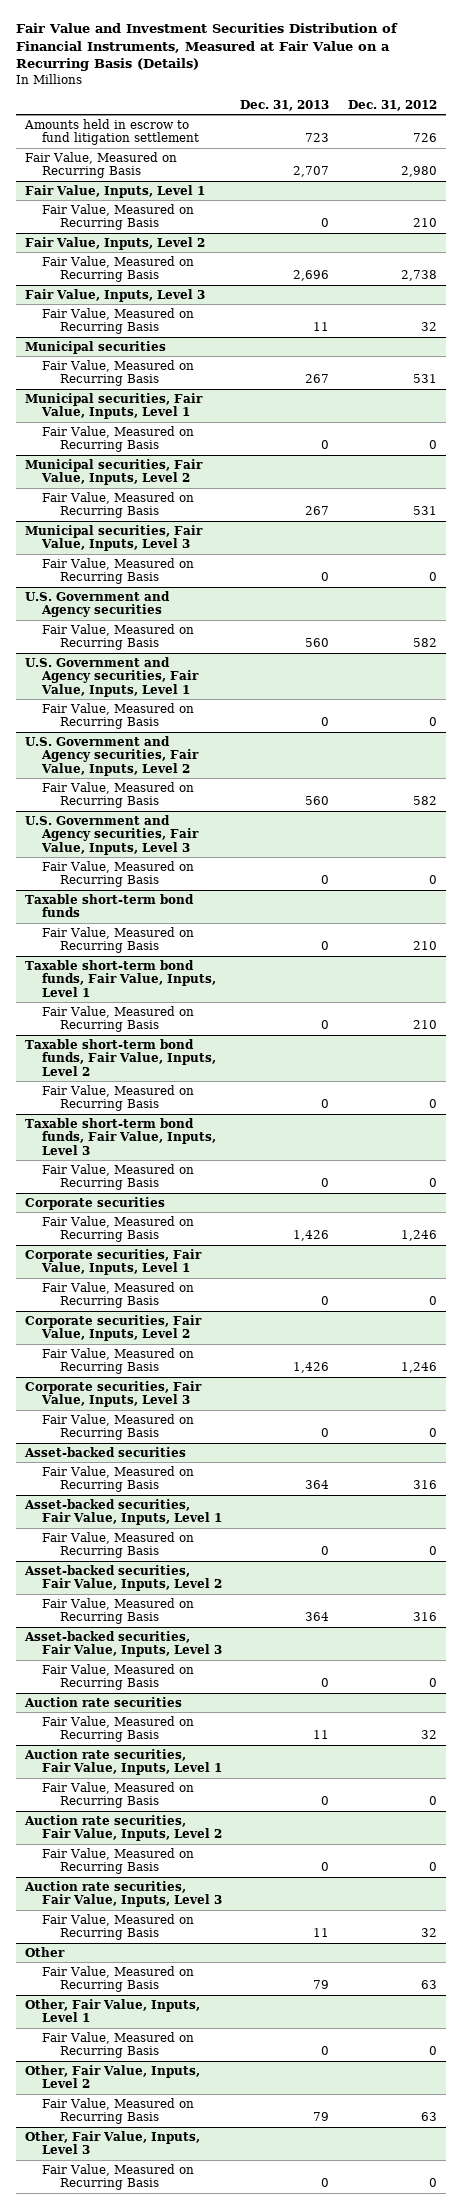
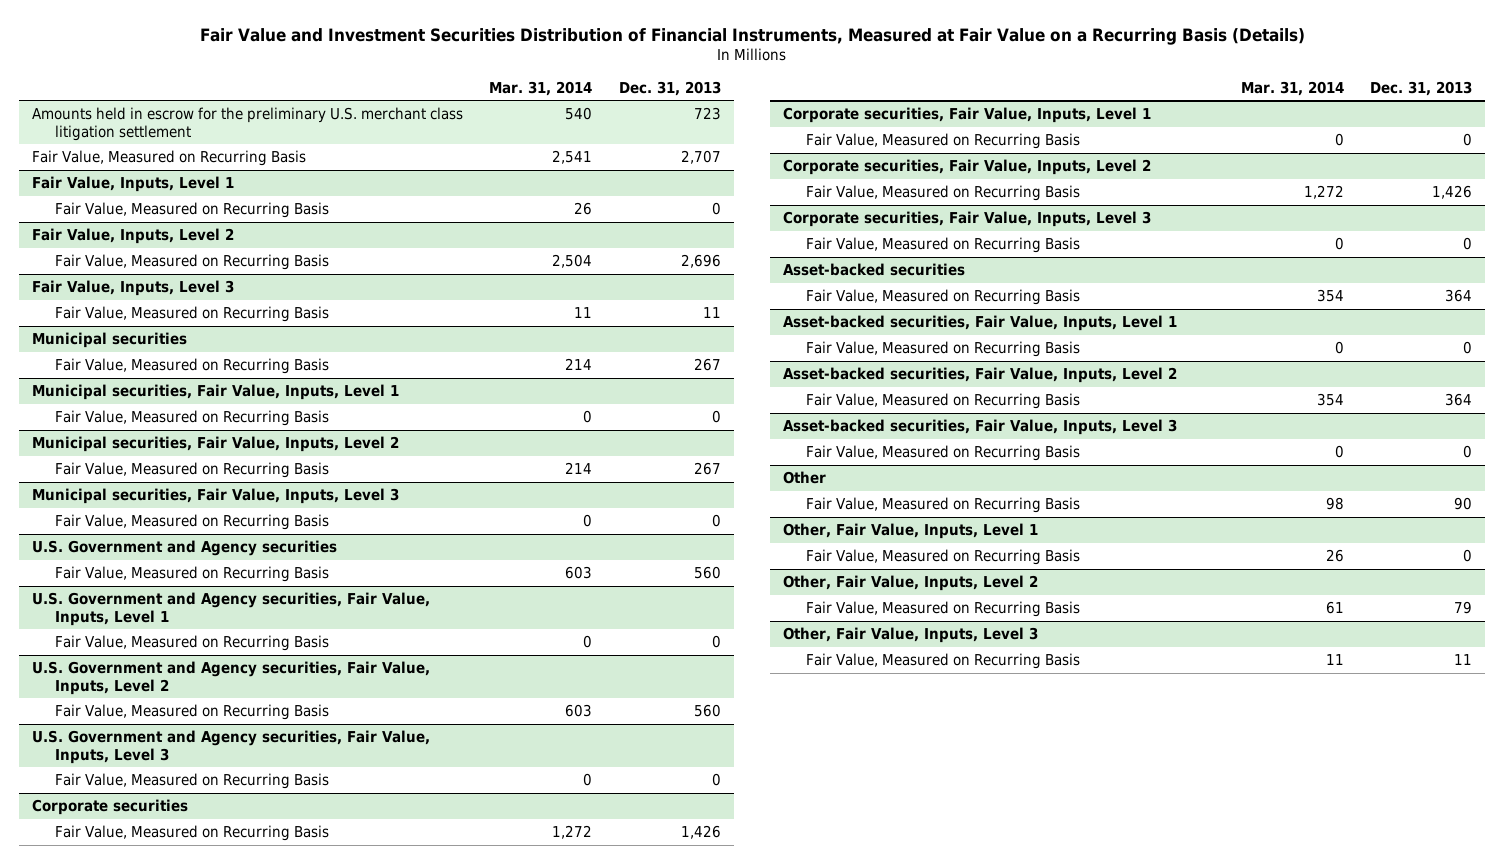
[347,99,437,111] Dec. 31, 2012 -> none
none -> [489,80,593,96] Mar. 31, 2014
[23,118,200,146] Amounts held in escrow to fund litigation settlement -> [31,107,463,141] Amounts held in escrow for the preliminary U.S. merchant class litigation settlement
[24,893,194,918] Taxable short-term bond funds -> none
[42,926,195,954] Fair Value, Measured on Recurring Basis -> none
[24,959,217,997] Taxable short-term bond funds, Fair Value, Inputs, Level 1 -> none
[42,1005,195,1033] Fair Value, Measured on Recurring Basis -> none
[24,1038,217,1076] Taxable short-term bond funds, Fair Value, Inputs, Level 2 -> none
[42,1084,195,1112] Fair Value, Measured on Recurring Basis -> none
[24,1117,217,1155] Taxable short-term bond funds, Fair Value, Inputs, Level 3 -> none
[42,1163,195,1191] Fair Value, Measured on Recurring Basis -> none
[23,1696,182,1707] Auction rate securities -> none
[42,1715,195,1743] Fair Value, Measured on Recurring Basis -> none
[23,1748,223,1776] Auction rate securities, Fair Value, Inputs, Level 1 -> none
[42,1781,195,1809] Fair Value, Measured on Recurring Basis -> none
[23,1814,223,1842] Auction rate securities, Fair Value, Inputs, Level 2 -> none
[42,1847,195,1875] Fair Value, Measured on Recurring Basis -> none
[23,1880,223,1908] Auction rate securities, Fair Value, Inputs, Level 3 -> none
[42,1913,195,1941] Fair Value, Measured on Recurring Basis -> none
[313,1980,330,1990] 79 -> [1454,497,1473,511] 90
[321,2178,330,2188] 0 -> [1454,654,1473,666] 11

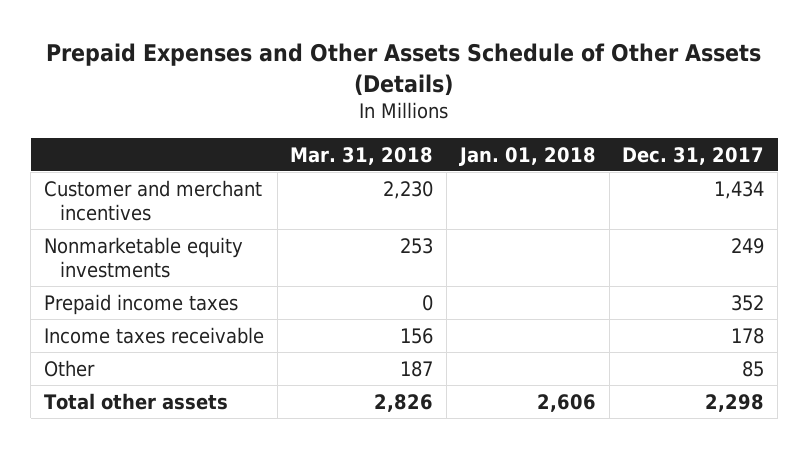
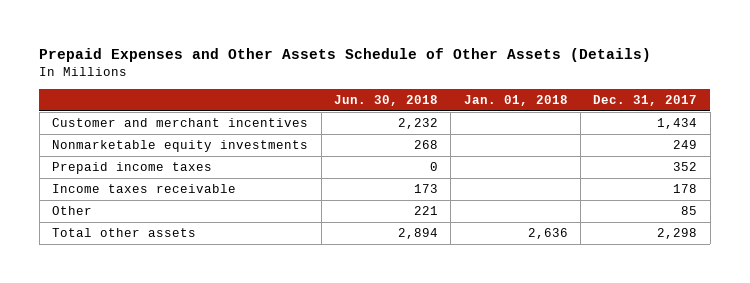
[290,146,434,165] Mar. 31, 2018 -> none
none -> [333,94,438,106] Jun. 30, 2018
[536,393,596,412] 2,606 -> [527,228,568,240] 2,636

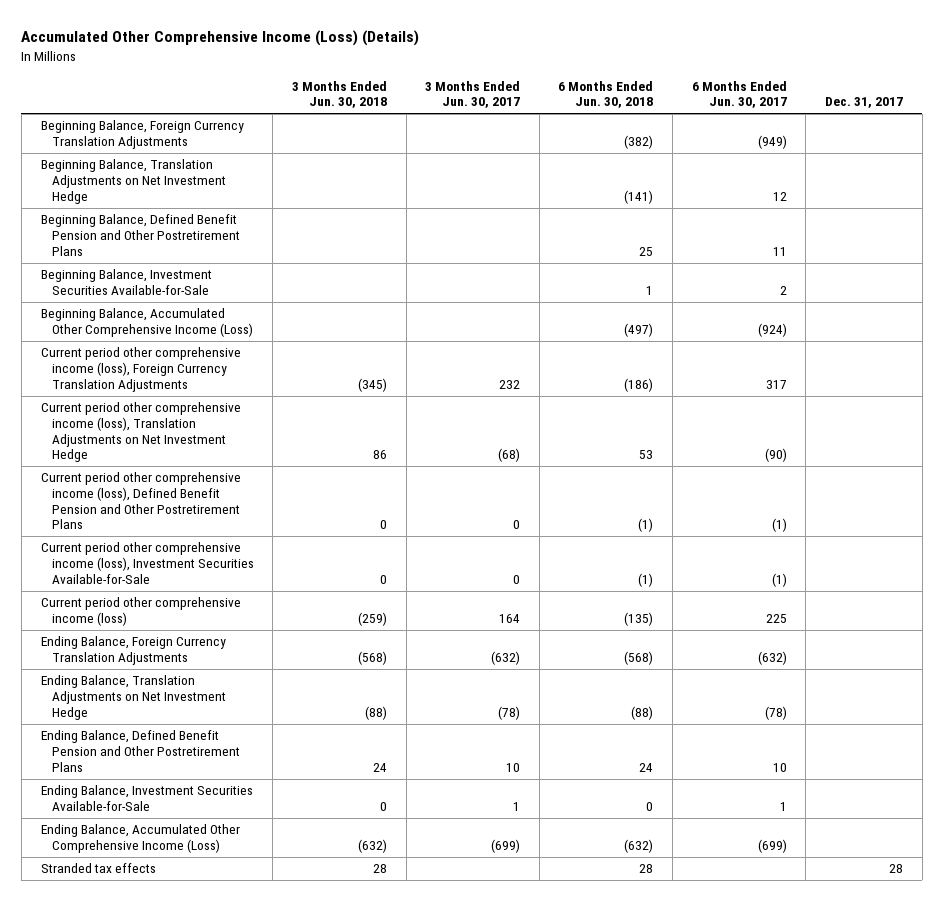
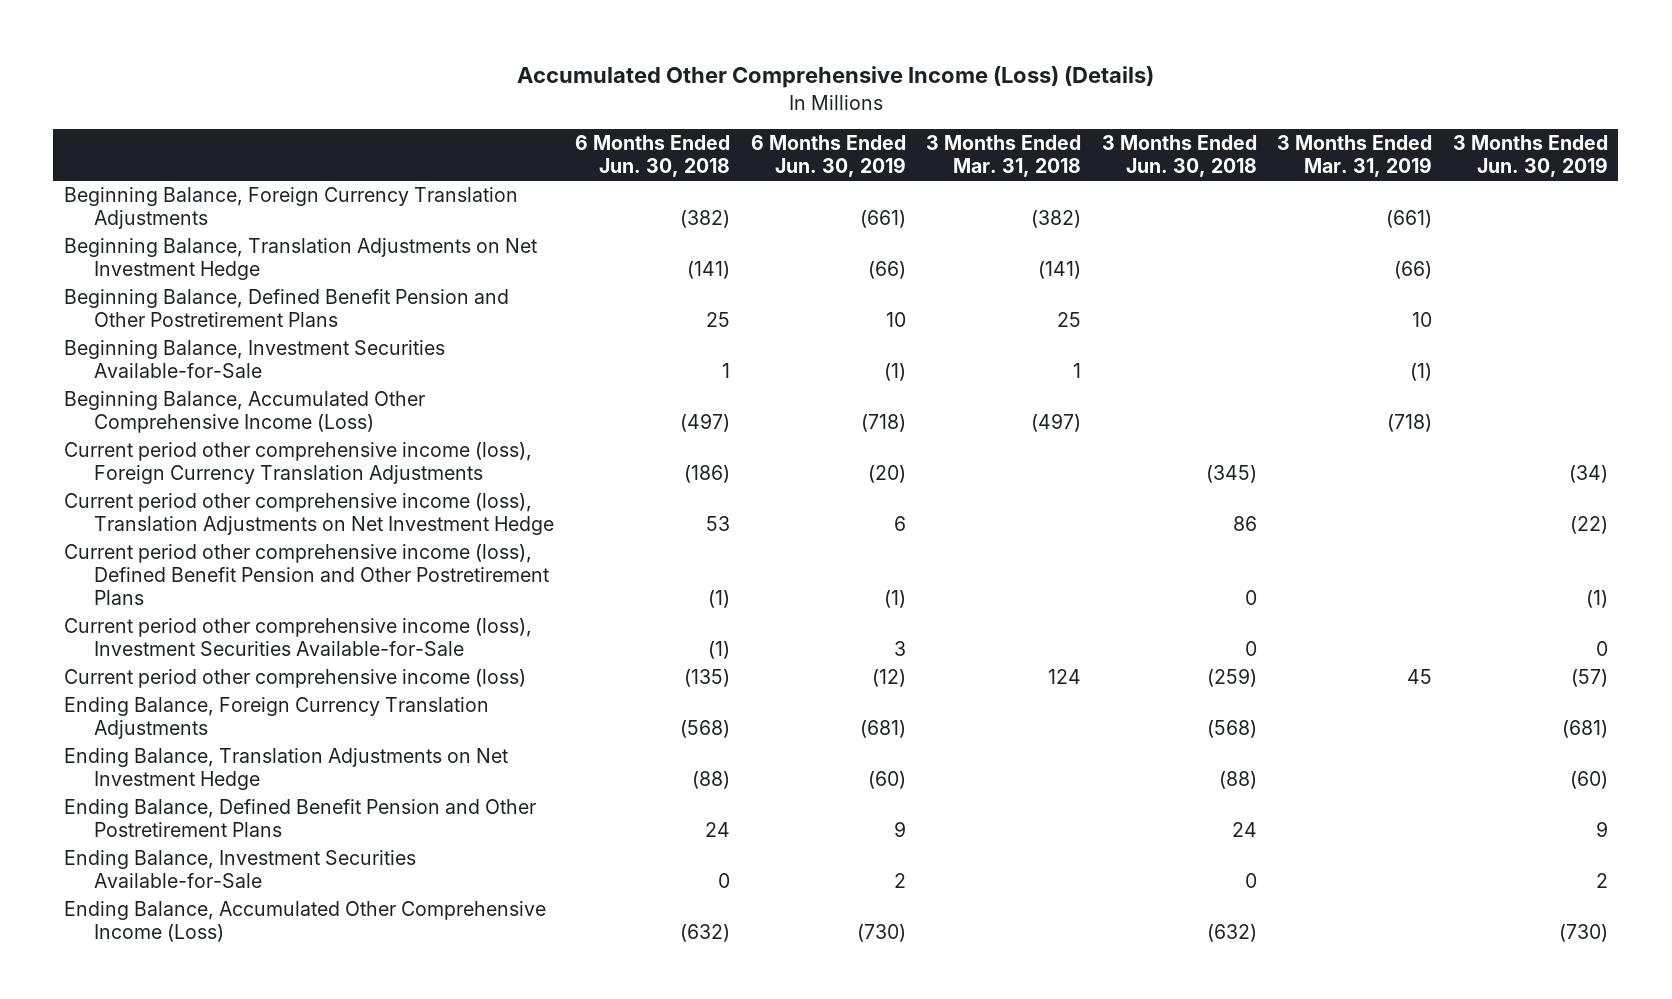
[425,80,521,109] 3 Months Ended Jun. 30, 2017 -> none
[691,80,787,109] 6 Months Ended Jun. 30, 2017 -> none
[824,97,903,109] Dec. 31, 2017 -> none
none -> [750,135,906,178] 6 Months Ended Jun. 30, 2019
none -> [926,135,1082,178] 3 Months Ended Mar. 31, 2018
none -> [1277,135,1433,178] 3 Months Ended Mar. 31, 2019
none -> [1452,135,1608,178] 3 Months Ended Jun. 30, 2019
[40,863,156,874] Stranded tax effects -> none

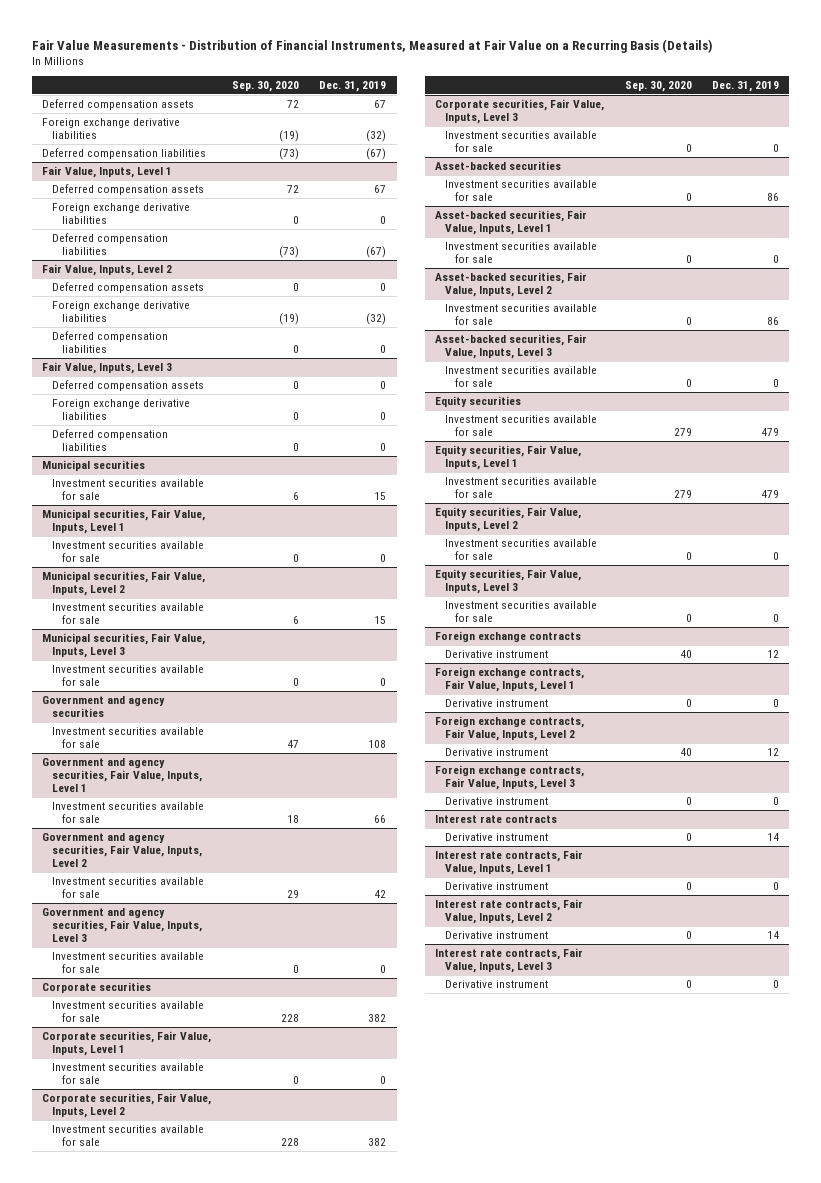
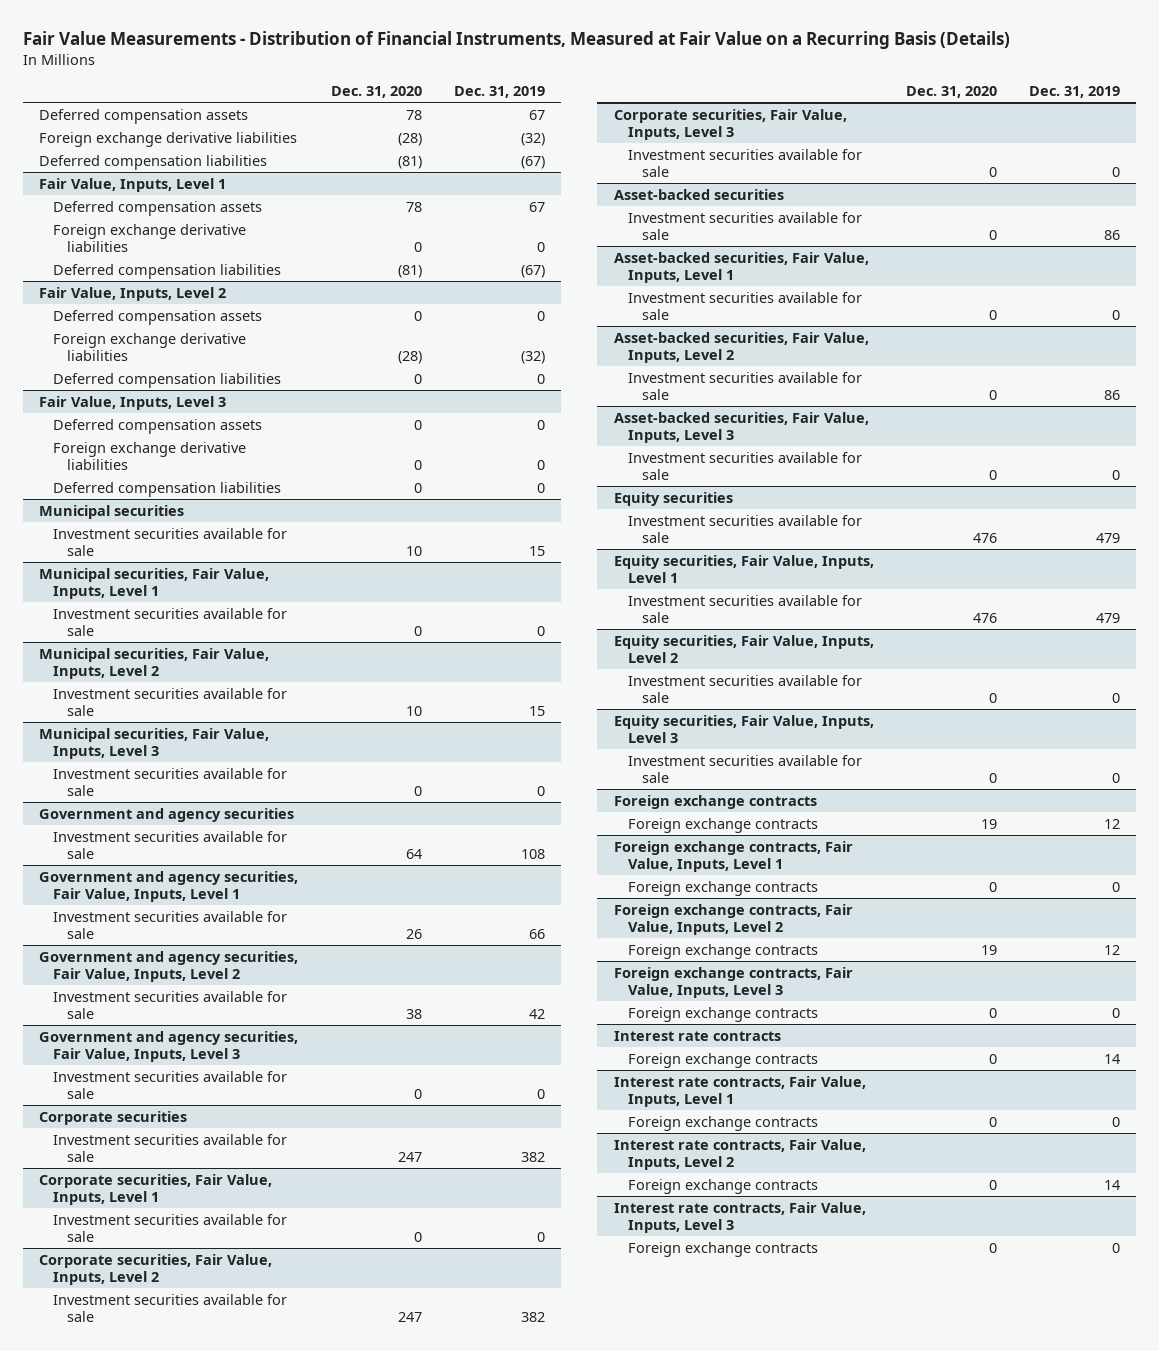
[231,80,299,92] Sep. 30, 2020 -> none
none -> [330,86,422,99] Dec. 31, 2020
[445,649,549,658] Derivative instrument -> [627,817,818,833] Foreign exchange contracts
[445,698,549,707] Derivative instrument -> [627,880,818,896] Foreign exchange contracts
[445,747,549,756] Derivative instrument -> [627,943,818,959] Foreign exchange contracts
[445,796,549,805] Derivative instrument -> [627,1006,818,1022] Foreign exchange contracts
[445,832,549,841] Derivative instrument -> [627,1052,818,1068] Foreign exchange contracts
[445,881,549,890] Derivative instrument -> [627,1115,818,1131] Foreign exchange contracts
[445,930,549,939] Derivative instrument -> [627,1178,818,1194] Foreign exchange contracts
[445,979,549,988] Derivative instrument -> [627,1241,818,1257] Foreign exchange contracts

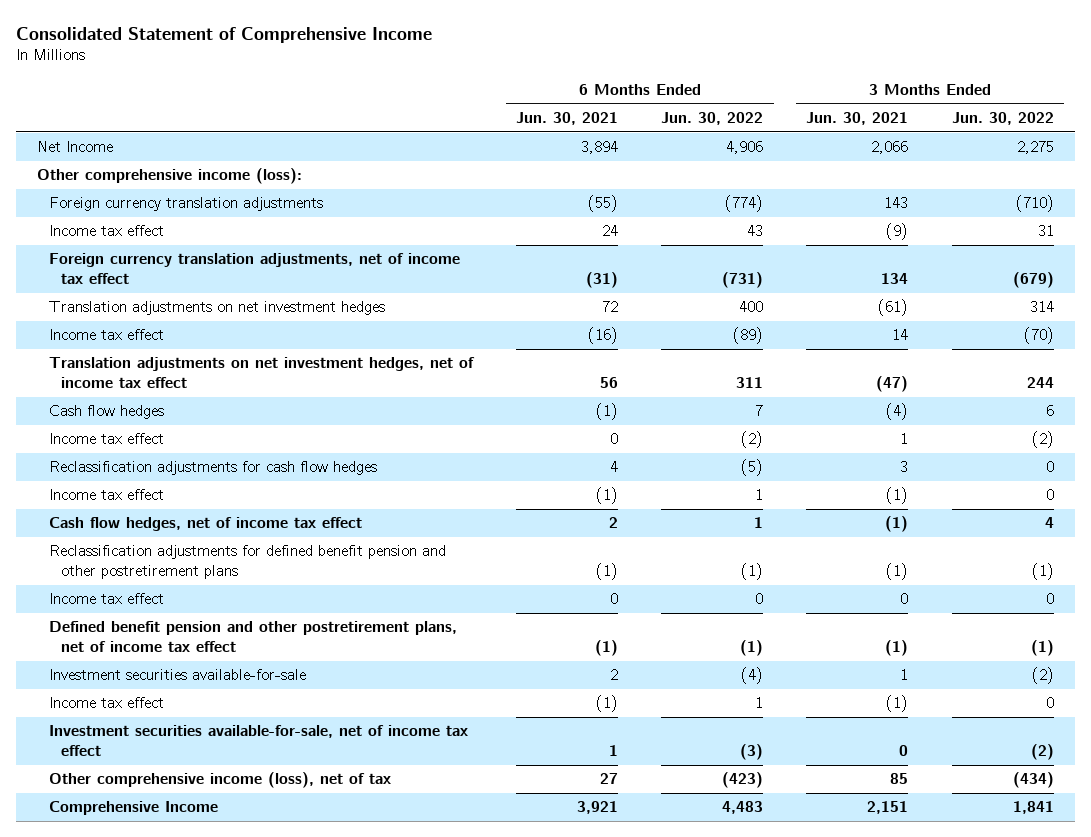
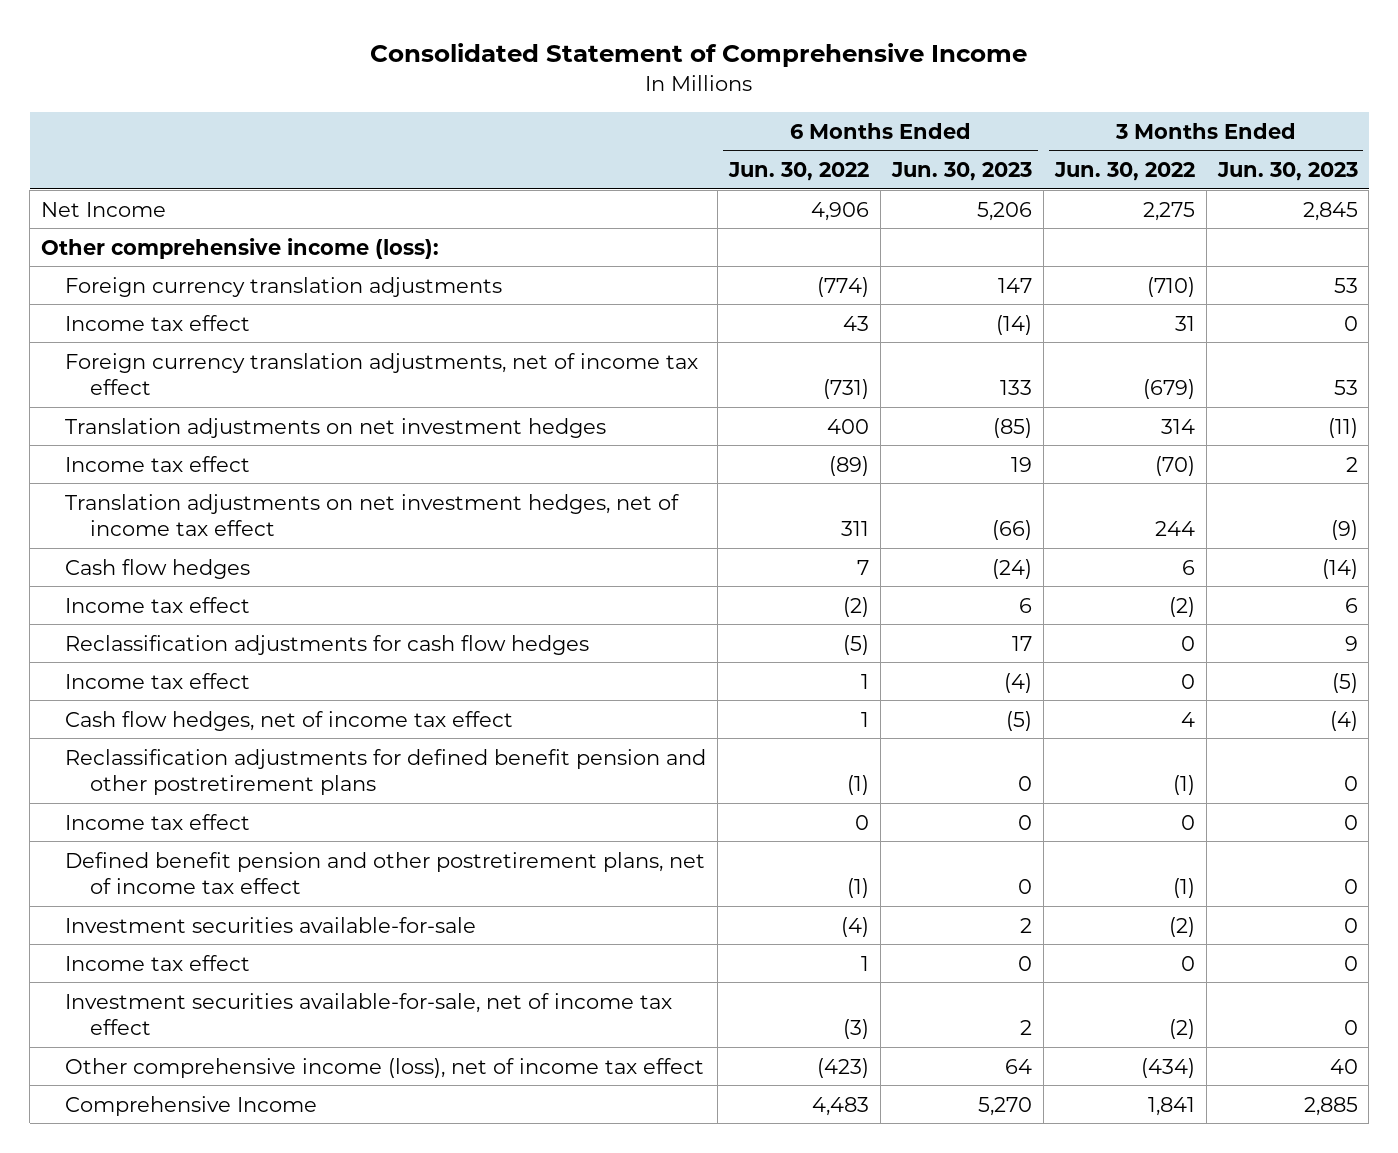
[516,112,619,126] Jun. 30, 2021 -> none
[806,112,909,126] Jun. 30, 2021 -> none
none -> [890,161,1032,181] Jun. 30, 2023
none -> [1216,161,1358,181] Jun. 30, 2023
[49,772,392,789] Other comprehensive income (loss), net of tax -> [65,1057,705,1078] Other comprehensive income (loss), net of income tax effect

